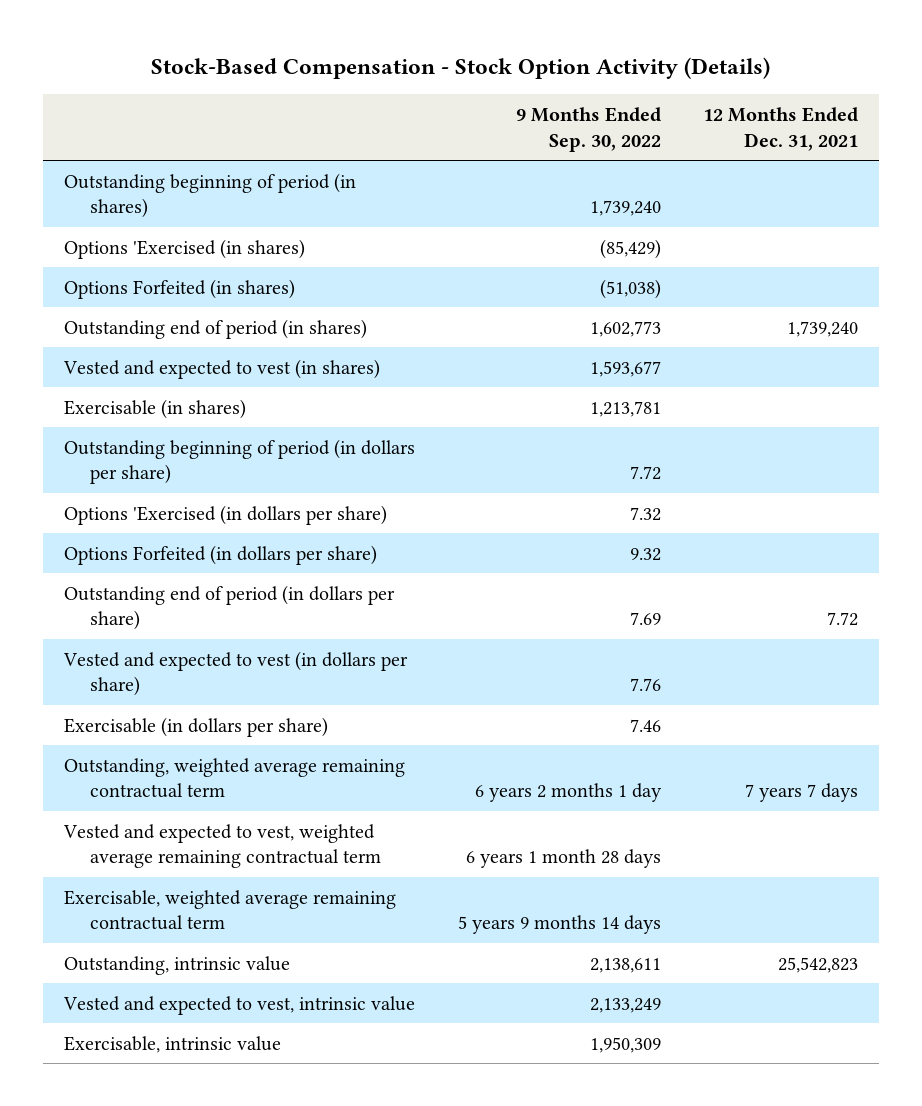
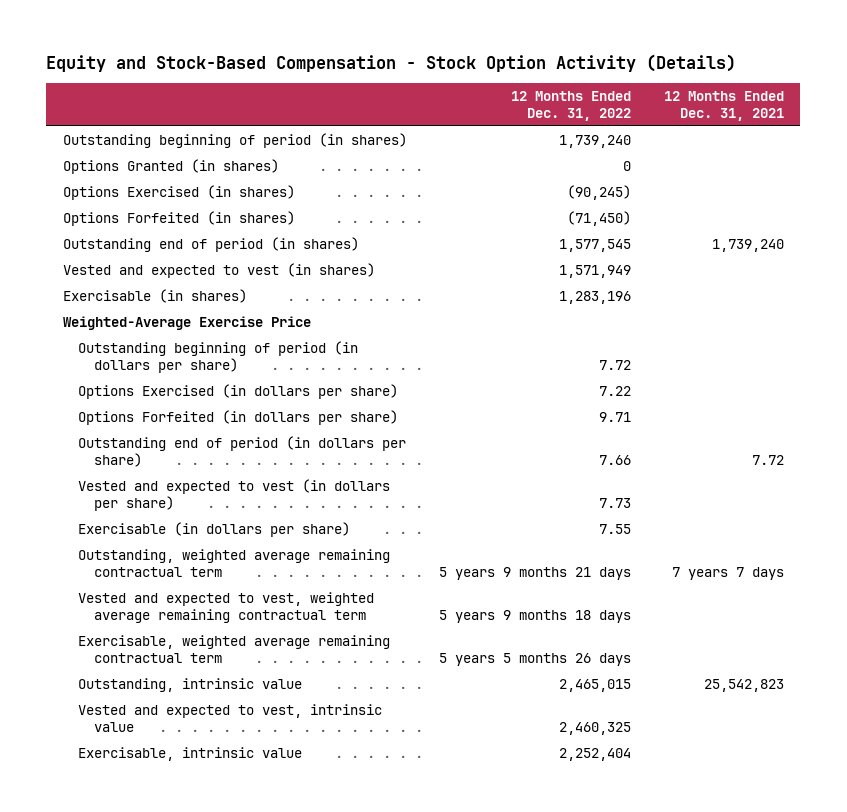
[151,57,771,80] Stock-Based Compensation - Stock Option Activity (Details) -> [46,53,737,72] Equity and Stock-Based Compensation - Stock Option Activity (Details)
[515,106,661,152] 9 Months Ended Sep. 30, 2022 -> none
none -> [511,91,632,122] 12 Months Ended Dec. 31, 2022
none -> [62,159,279,175] Options Granted (in shares)
[64,238,306,259] Options 'Exercised (in shares) -> [62,185,295,201] Options Exercised (in shares)
none -> [62,316,311,331] Weighted-Average Exercise Price
[64,504,388,525] Options 'Exercised (in dollars per share) -> [78,384,399,400] Options Exercised (in dollars per share)

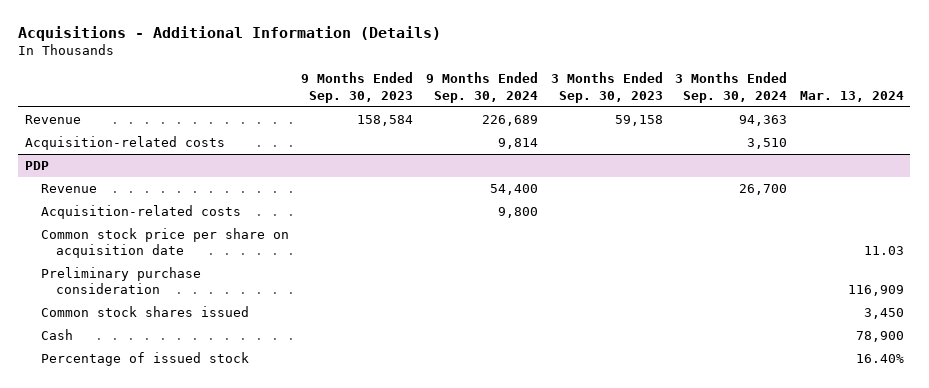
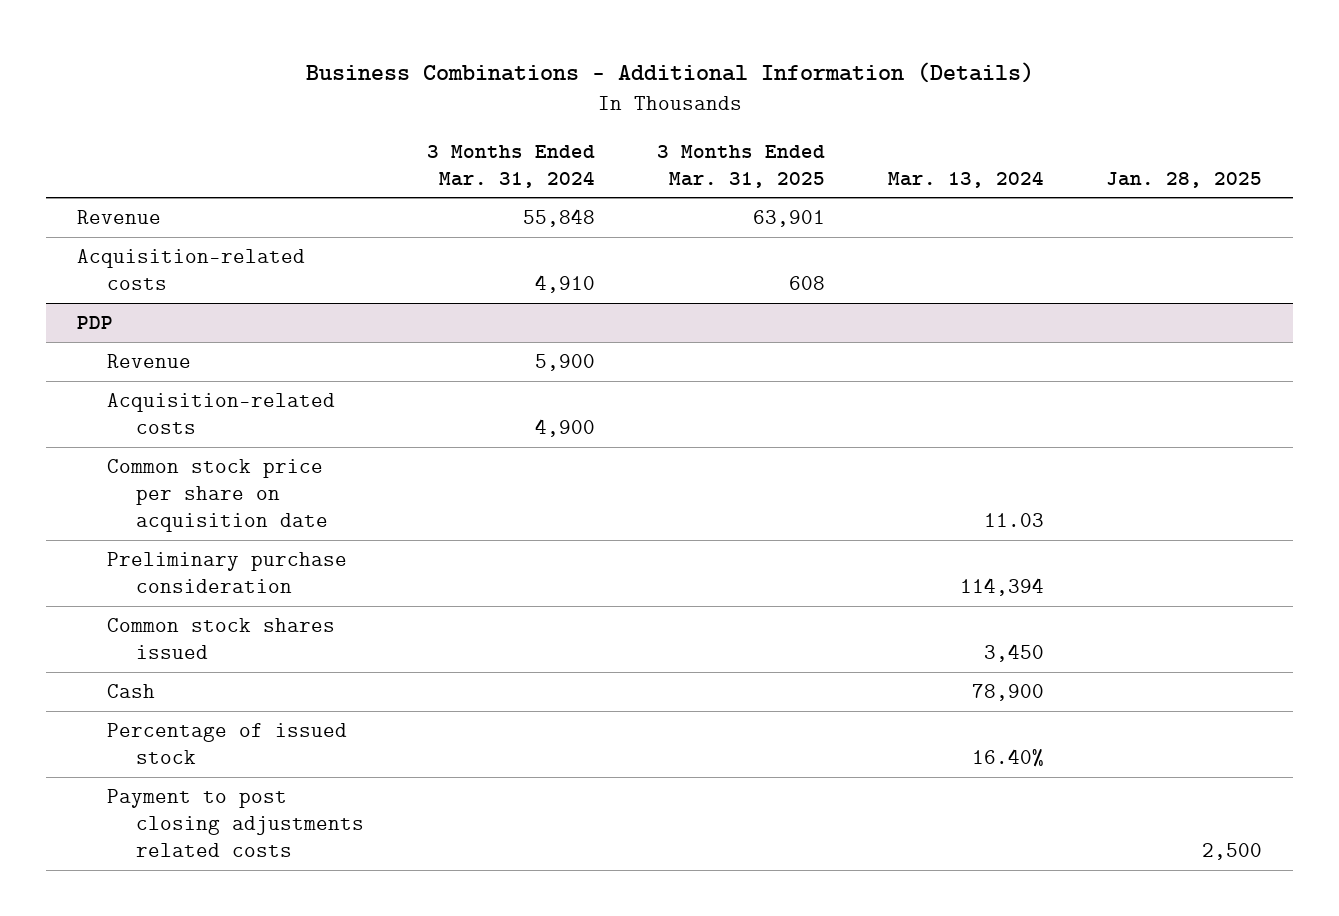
[18,25,442,41] Acquisitions - Additional Information (Details) -> [305,61,1034,83] Business Combinations - Additional Information (Details)
[301,72,414,103] 9 Months Ended Sep. 30, 2023 -> none
[425,72,538,103] 9 Months Ended Sep. 30, 2024 -> none
[550,72,663,103] 3 Months Ended Sep. 30, 2023 -> none
[675,72,788,103] 3 Months Ended Sep. 30, 2024 -> none
none -> [426,144,595,188] 3 Months Ended Mar. 31, 2024
none -> [657,144,826,188] 3 Months Ended Mar. 31, 2025
none -> [1106,171,1263,188] Jan. 28, 2025
[848,285,905,297] 116,909 -> [959,578,1044,597] 114,394
none -> [106,789,365,858] Payment to post closing adjustments related costs

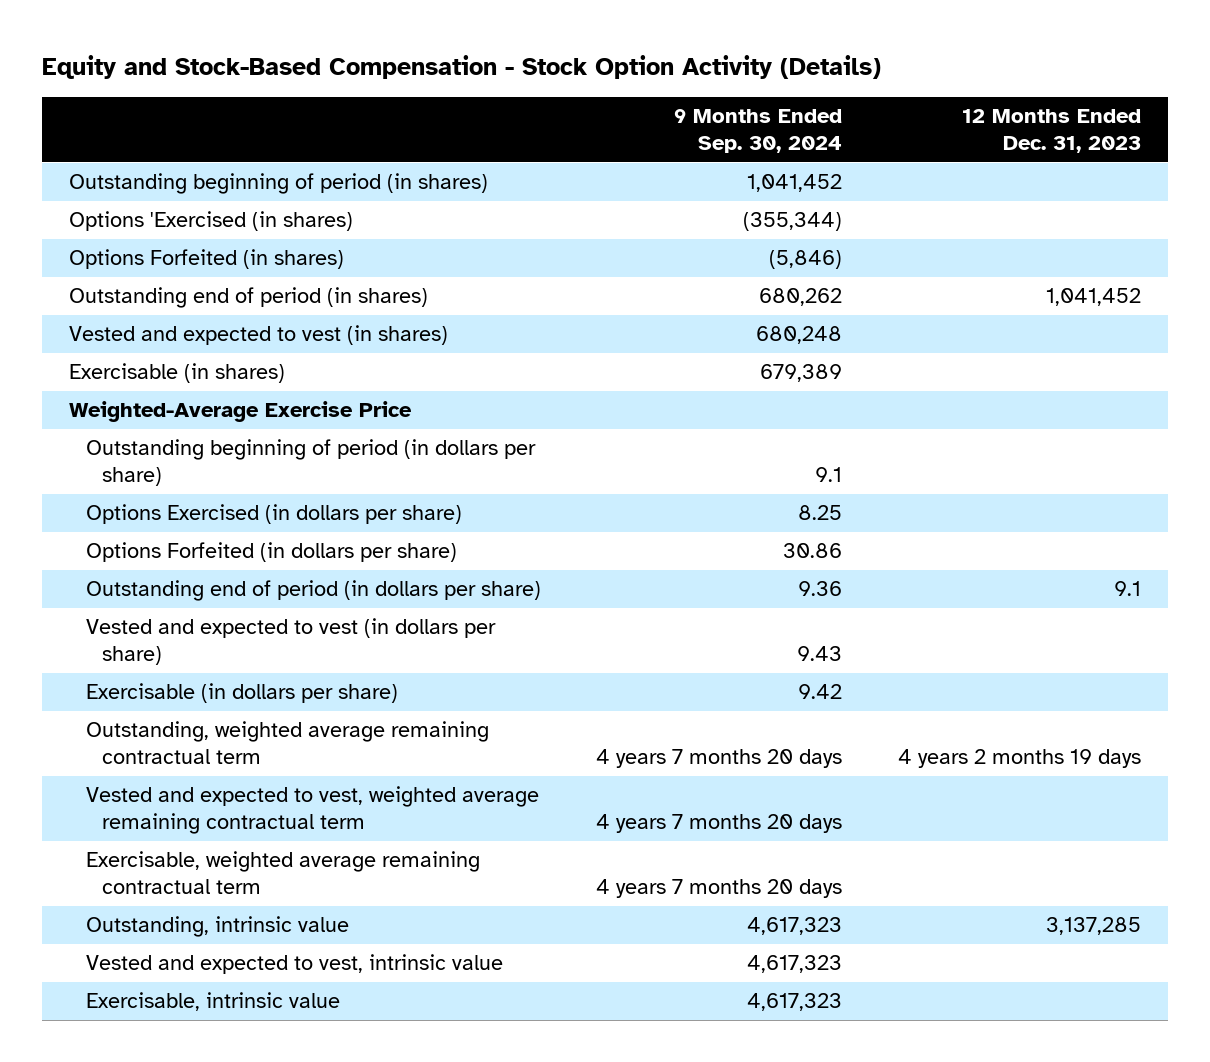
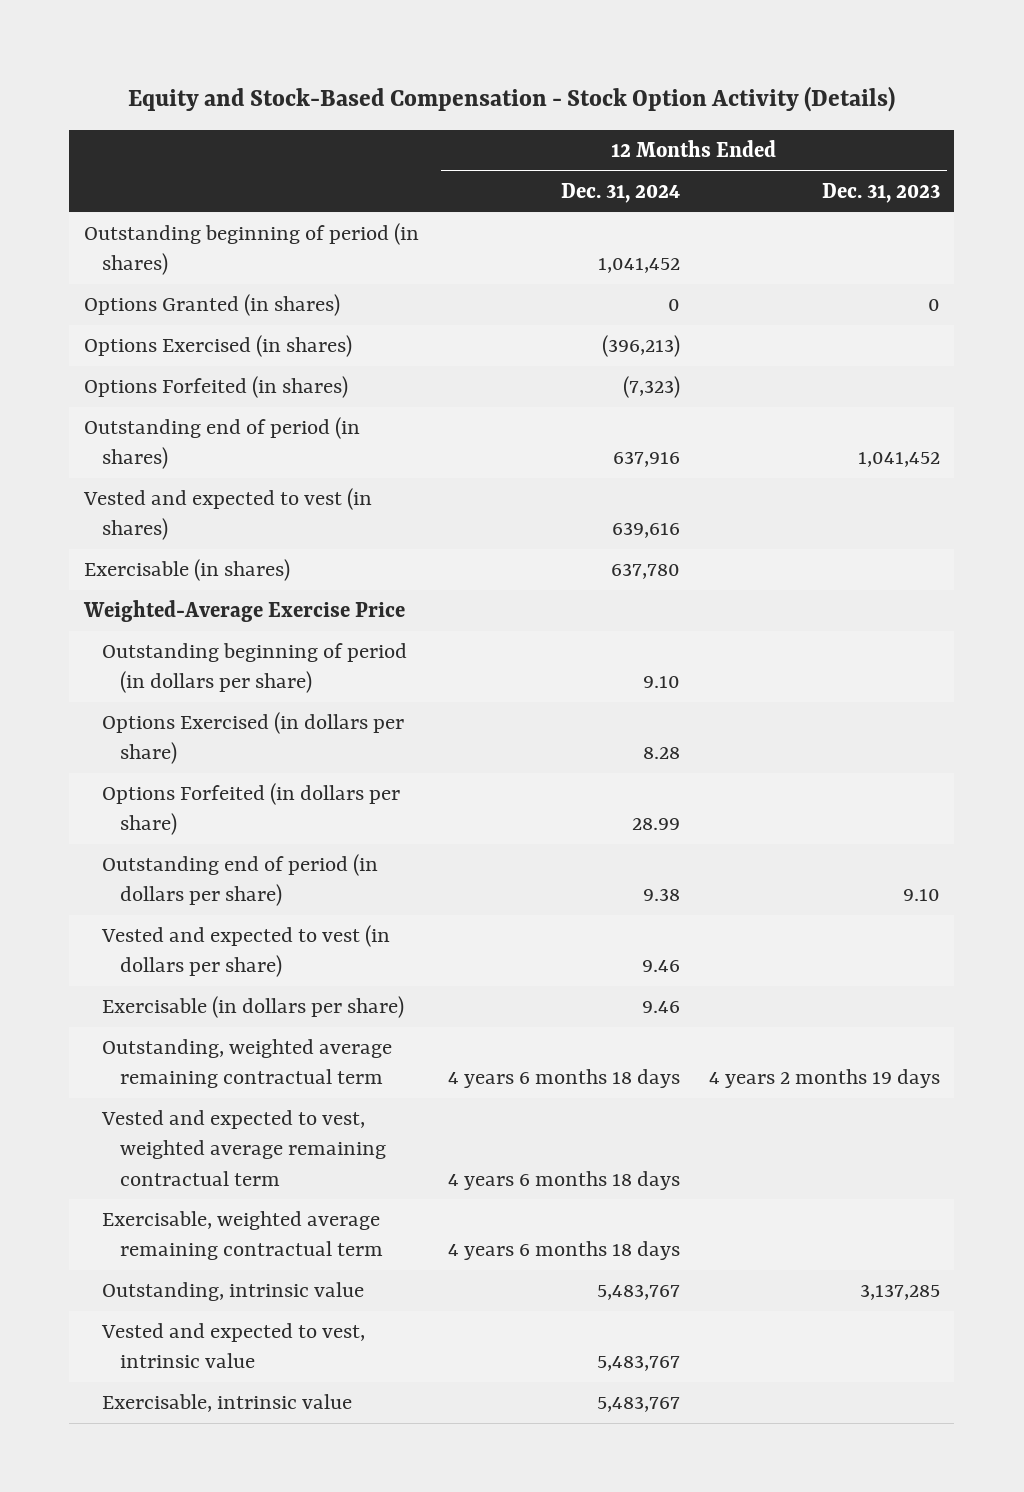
[674,109,843,154] 9 Months Ended Sep. 30, 2024 -> none
none -> [560,182,680,203] Dec. 31, 2024
none -> [83,294,340,317] Options Granted (in shares)
[69,211,354,232] Options 'Exercised (in shares) -> [83,335,352,358] Options Exercised (in shares)
[1113,581,1141,597] 9.1 -> [902,889,940,902] 9.10

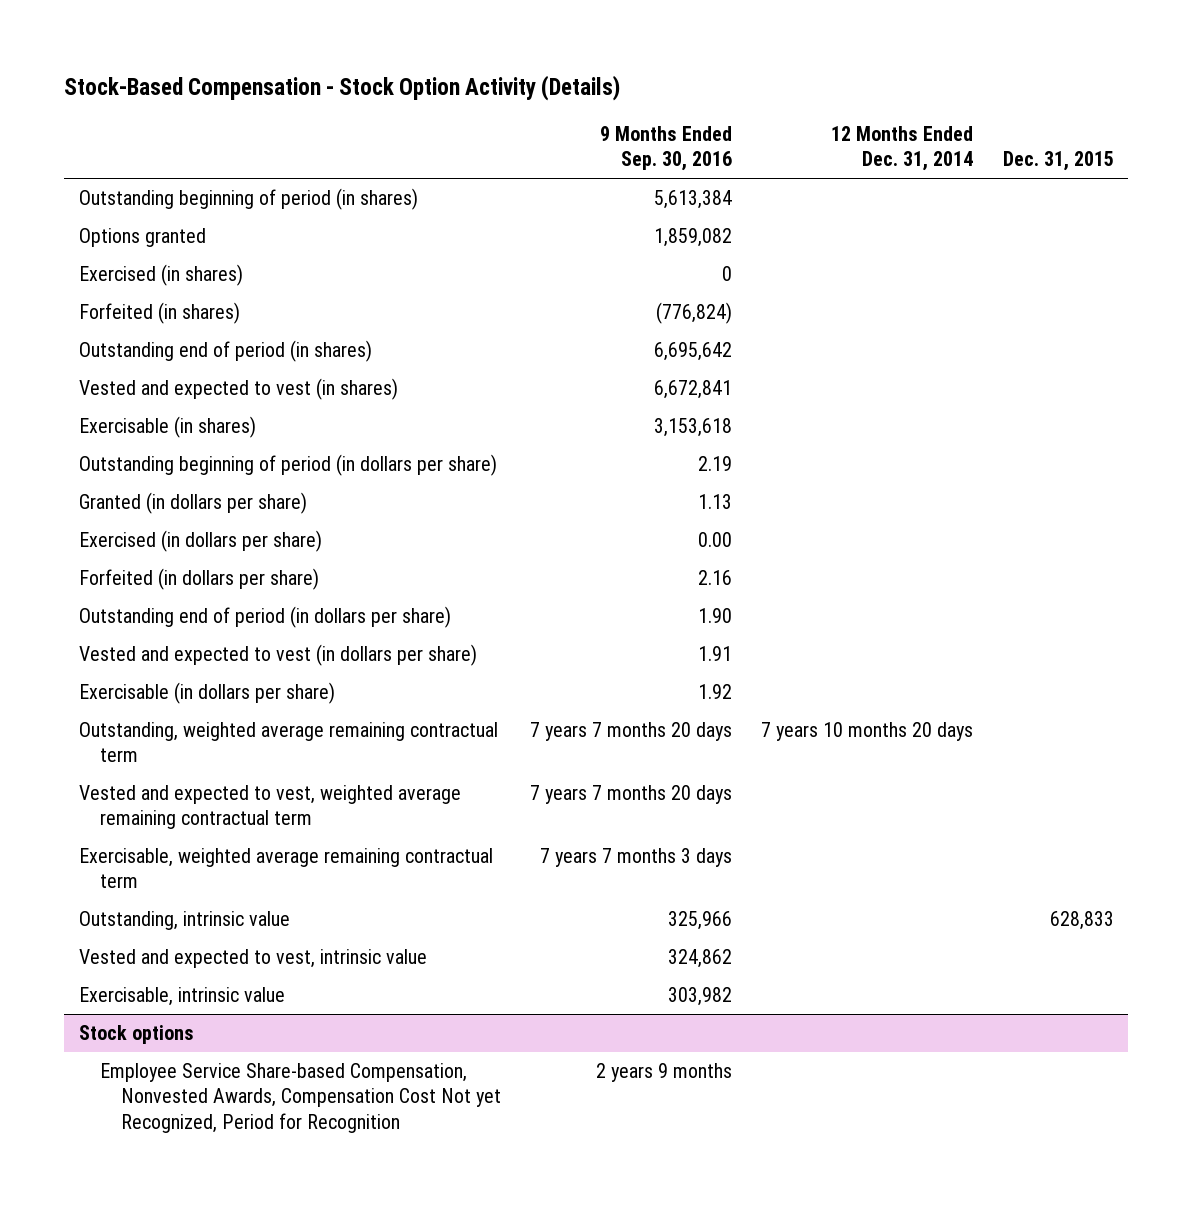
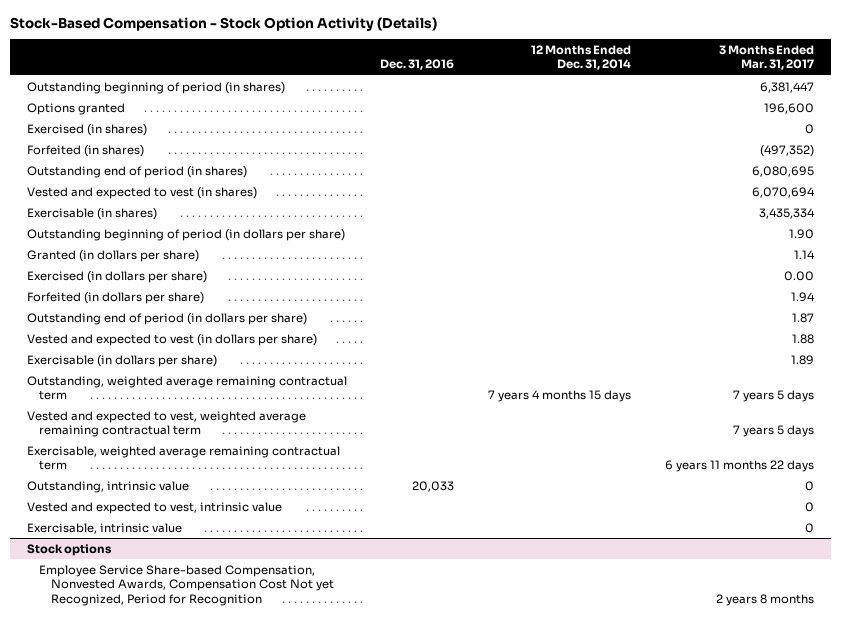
[600,125,733,172] 9 Months Ended Sep. 30, 2016 -> none
[1002,151,1114,172] Dec. 31, 2015 -> none
none -> [380,59,455,71] Dec. 31, 2016
none -> [718,44,814,71] 3 Months Ended Mar. 31, 2017
[761,721,974,741] 7 years 10 months 20 days -> [488,390,632,403] 7 years 4 months 15 days

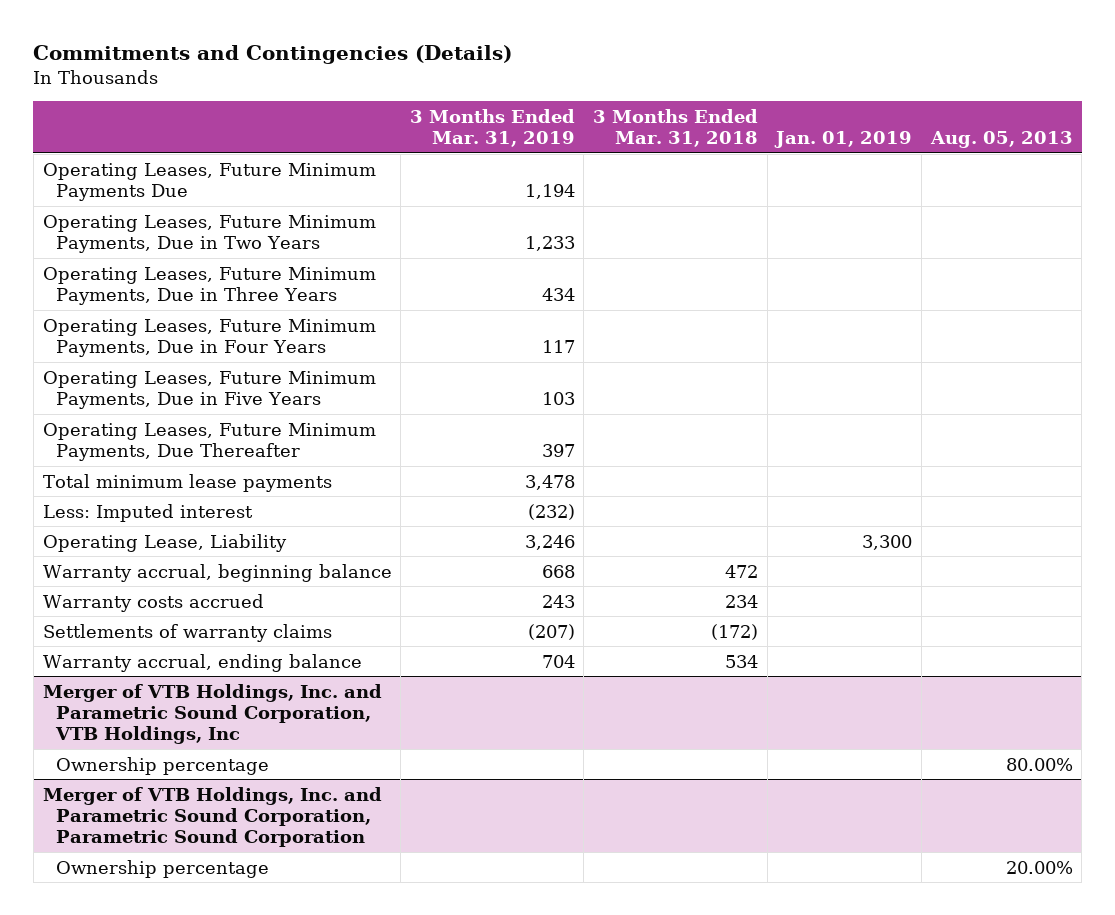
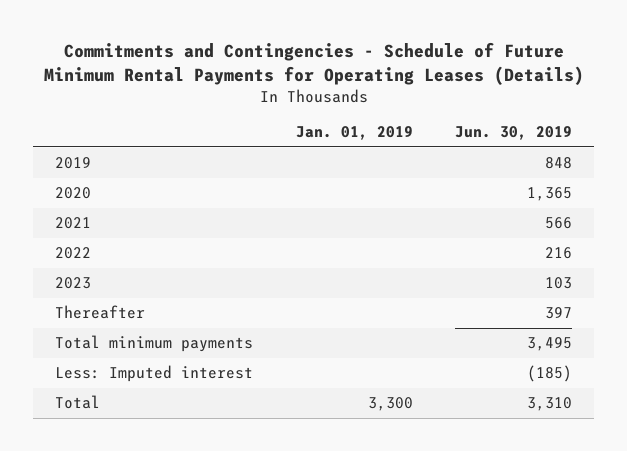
[33,45,513,65] Commitments and Contingencies (Details) -> [43,42,584,85] Commitments and Contingencies - Schedule of Future Minimum Rental Payments for Operating Leases (Details)
[409,108,575,148] 3 Months Ended Mar. 31, 2019 -> none
[593,108,759,148] 3 Months Ended Mar. 31, 2018 -> none
[929,131,1073,149] Aug. 05, 2013 -> none
none -> [455,126,573,141] Jun. 30, 2019
[42,162,376,201] Operating Leases, Future Minimum Payments Due -> none
none -> [54,157,91,170] 2019
[42,214,376,253] Operating Leases, Future Minimum Payments, Due in Two Years -> [54,187,91,200] 2020
[42,266,376,305] Operating Leases, Future Minimum Payments, Due in Three Years -> [54,217,91,230] 2021
[42,318,376,357] Operating Leases, Future Minimum Payments, Due in Four Years -> [54,247,91,260] 2022
[42,370,376,409] Operating Leases, Future Minimum Payments, Due in Five Years -> [54,277,91,290] 2023
[42,422,376,461] Operating Leases, Future Minimum Payments, Due Thereafter -> [54,305,145,320] Thereafter
[42,473,332,492] Total minimum lease payments -> [54,335,253,353] Total minimum payments
[42,563,392,582] Warranty accrual, beginning balance -> none
[42,593,264,612] Warranty costs accrued -> none
[42,623,332,642] Settlements of warranty claims -> none
[42,653,362,672] Warranty accrual, ending balance -> none
[42,683,382,745] Merger of VTB Holdings, Inc. and Parametric Sound Corporation, VTB Holdings, Inc -> none
[56,756,270,775] Ownership percentage -> none
[42,786,382,848] Merger of VTB Holdings, Inc. and Parametric Sound Corporation, Parametric Sound Corporation -> none
[56,859,270,878] Ownership percentage -> none
[42,533,287,552] Operating Lease, Liability -> [54,395,100,410] Total

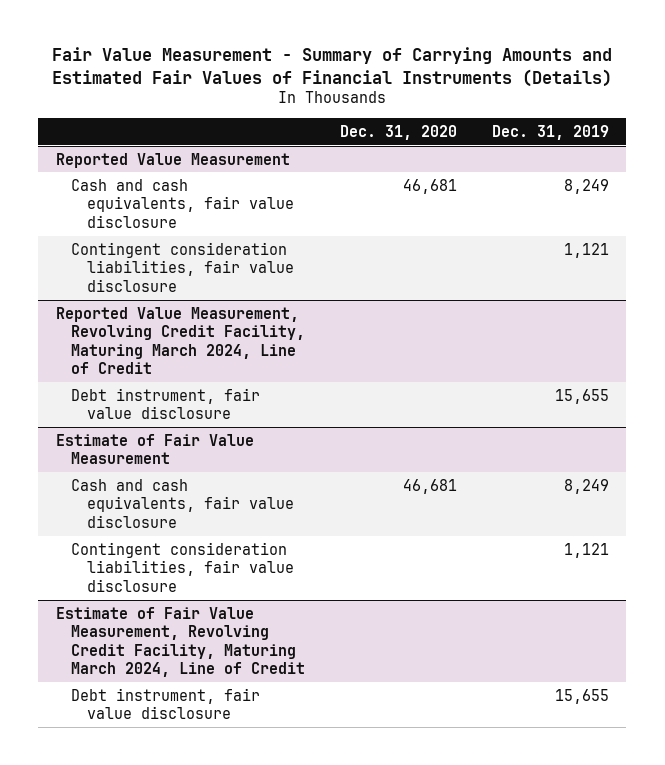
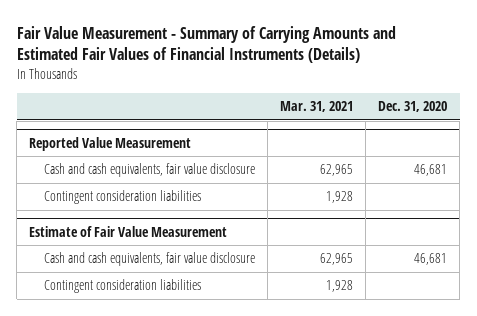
[491,124,609,140] Dec. 31, 2019 -> none
none -> [280,101,354,113] Mar. 31, 2021
[55,306,306,375] Reported Value Measurement, Revolving Credit Facility, Maturing March 2024, Line of Credit -> none
[71,387,261,420] Debt instrument, fair value disclosure -> none
[71,241,294,292] Contingent consideration liabilities, fair value disclosure -> [44,190,202,205] Contingent consideration liabilities
[55,606,306,678] Estimate of Fair Value Measurement, Revolving Credit Facility, Maturing March 2024, Line of Credit -> none
[71,687,261,720] Debt instrument, fair value disclosure -> none
[71,541,294,592] Contingent consideration liabilities, fair value disclosure -> [44,279,202,294] Contingent consideration liabilities

